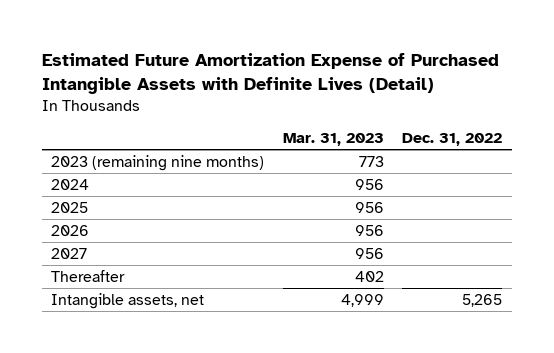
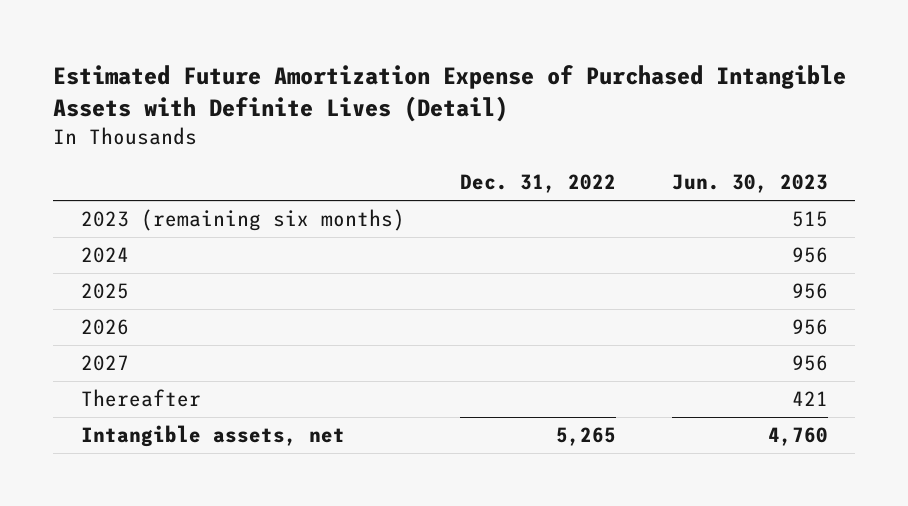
[282,132,384,146] Mar. 31, 2023 -> none
none -> [671,174,828,194] Jun. 30, 2023
[51,154,265,171] 2023 (remaining nine months) -> [80,209,405,232] 2023 (remaining six months)

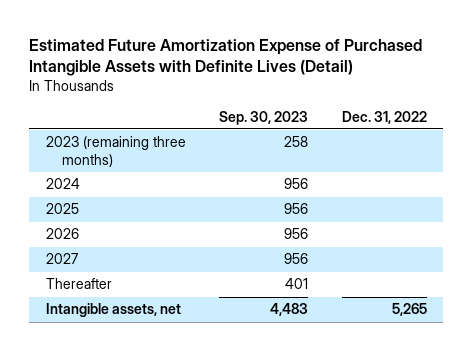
[671,174,828,194] Jun. 30, 2023 -> none
none -> [219,110,309,125] Sep. 30, 2023
[80,209,405,232] 2023 (remaining six months) -> [45,136,186,167] 2023 (remaining three months)

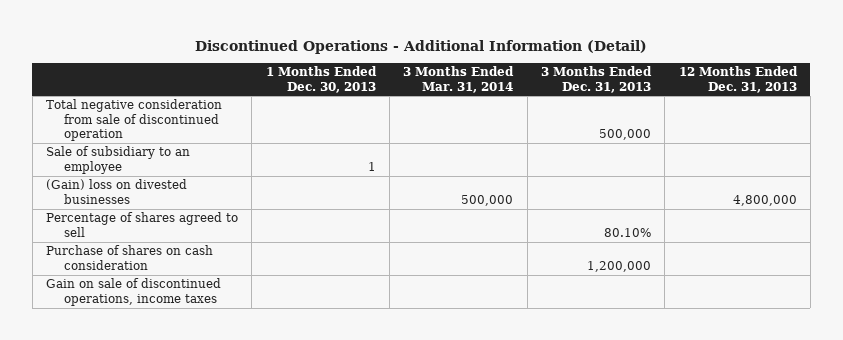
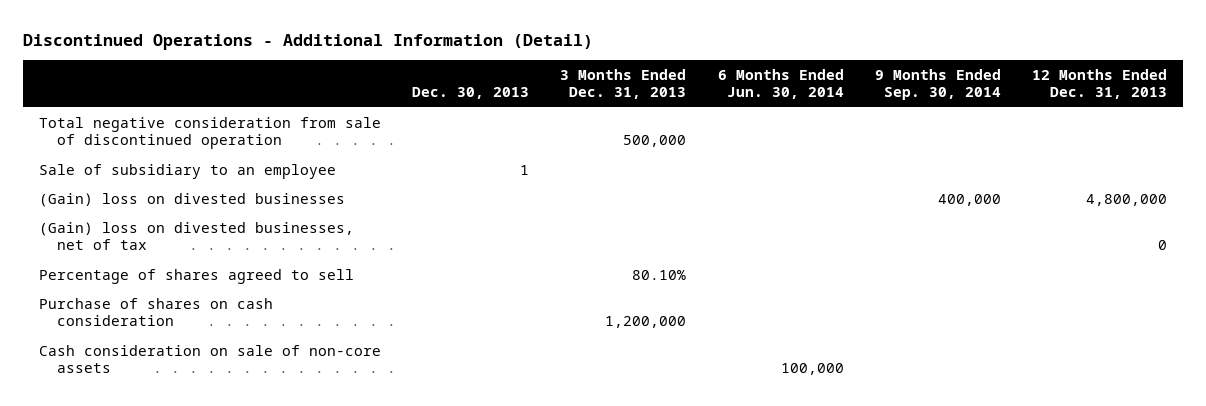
[265,66,377,93] 1 Months Ended Dec. 30, 2013 -> none
[403,66,515,93] 3 Months Ended Mar. 31, 2014 -> none
none -> [412,87,530,100] Dec. 30, 2013
none -> [717,68,844,100] 6 Months Ended Jun. 30, 2014
none -> [875,68,1002,101] 9 Months Ended Sep. 30, 2014
none -> [38,221,354,251] (Gain) loss on divested businesses, net of tax
[46,278,222,306] Gain on sale of discontinued operations, income taxes -> none
none -> [38,344,381,374] Cash consideration on sale of non-core assets

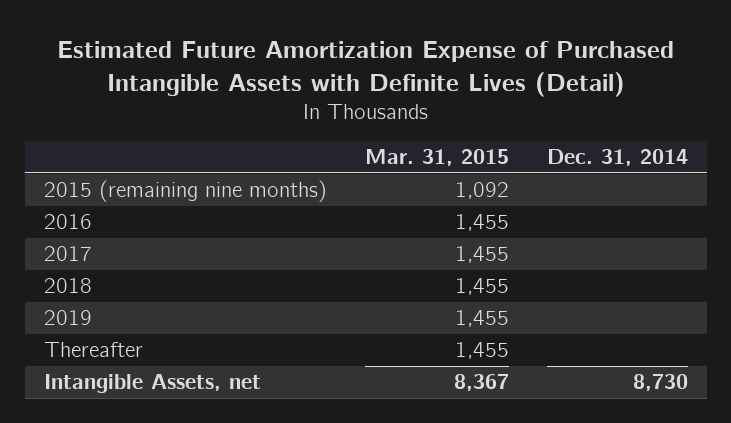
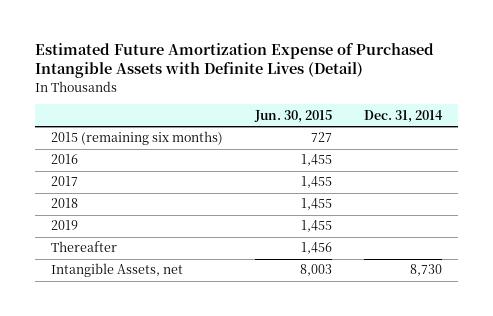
[364,148,509,166] Mar. 31, 2015 -> none
none -> [253,109,332,123] Jun. 30, 2015
[43,180,327,203] 2015 (remaining nine months) -> [50,131,223,146] 2015 (remaining six months)

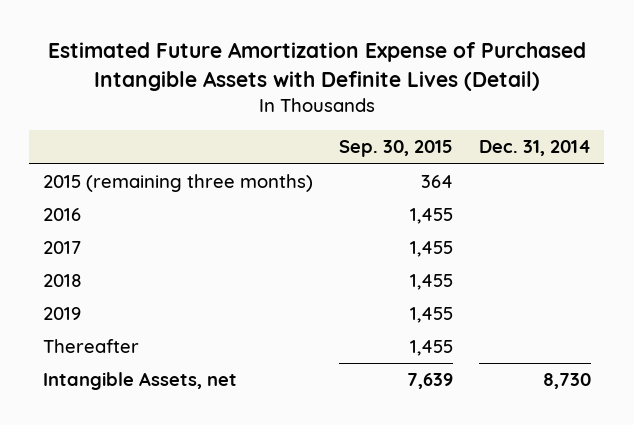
[253,109,332,123] Jun. 30, 2015 -> none
none -> [338,140,453,158] Sep. 30, 2015
[50,131,223,146] 2015 (remaining six months) -> [42,174,313,193] 2015 (remaining three months)

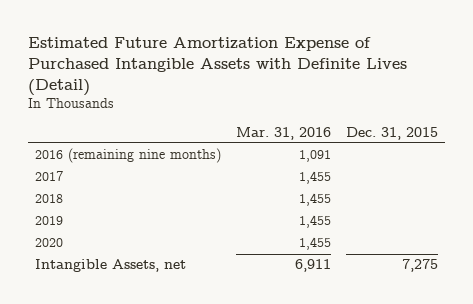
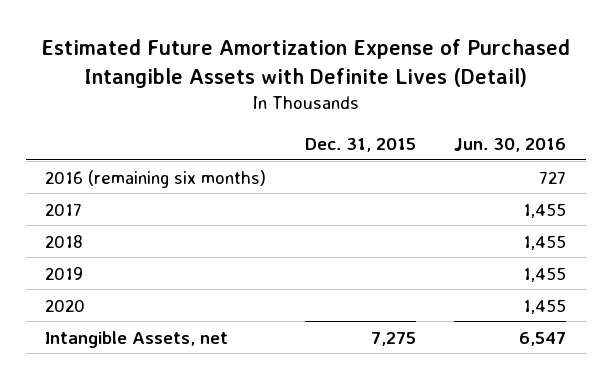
[235,126,331,140] Mar. 31, 2016 -> none
none -> [454,138,567,153] Jun. 30, 2016
[34,148,221,164] 2016 (remaining nine months) -> [45,169,267,188] 2016 (remaining six months)

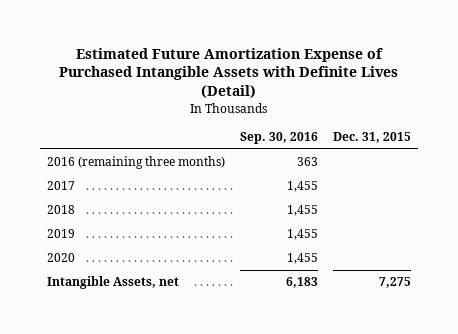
[454,138,567,153] Jun. 30, 2016 -> none
none -> [239,132,318,145] Sep. 30, 2016
[45,169,267,188] 2016 (remaining six months) -> [47,156,226,170] 2016 (remaining three months)

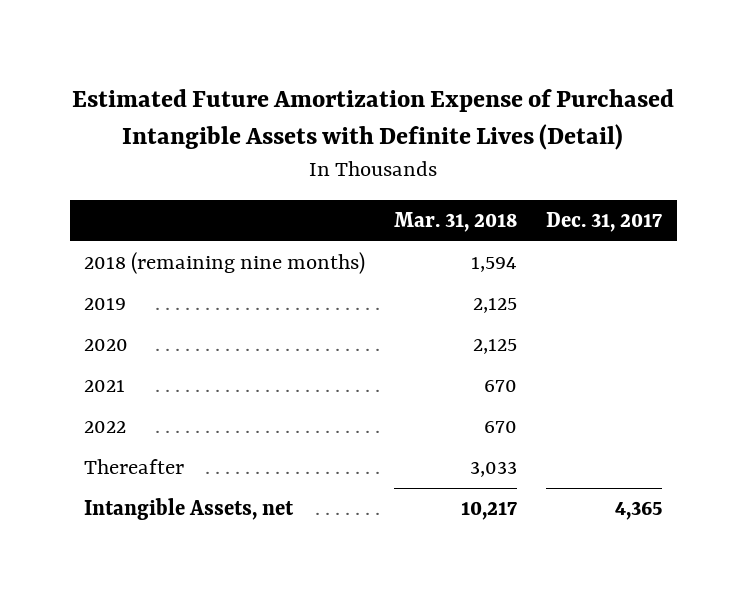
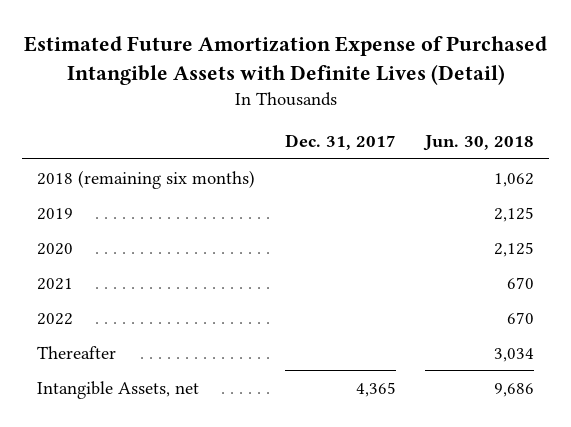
[394,212,518,233] Mar. 31, 2018 -> none
none -> [423,135,535,152] Jun. 30, 2018
[84,252,366,275] 2018 (remaining nine months) -> [36,169,255,189] 2018 (remaining six months)

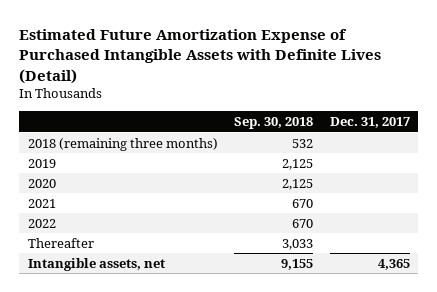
[423,135,535,152] Jun. 30, 2018 -> none
none -> [234,117,314,130] Sep. 30, 2018
[36,169,255,189] 2018 (remaining six months) -> [27,137,218,151] 2018 (remaining three months)
[36,380,199,399] Intangible Assets, net -> [27,257,165,271] Intangible assets, net

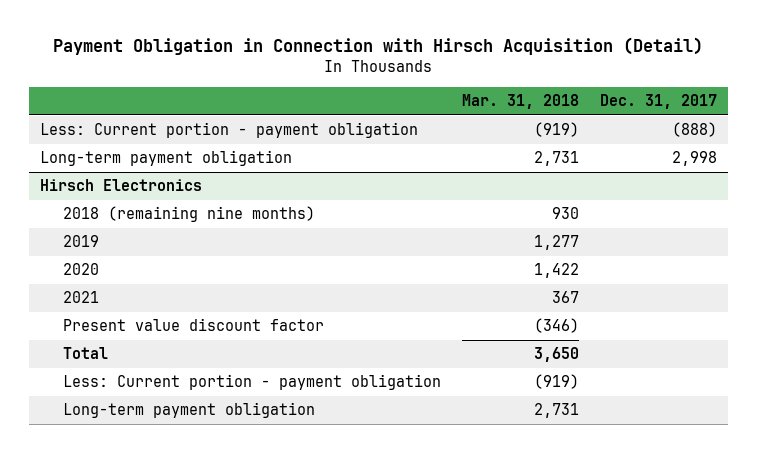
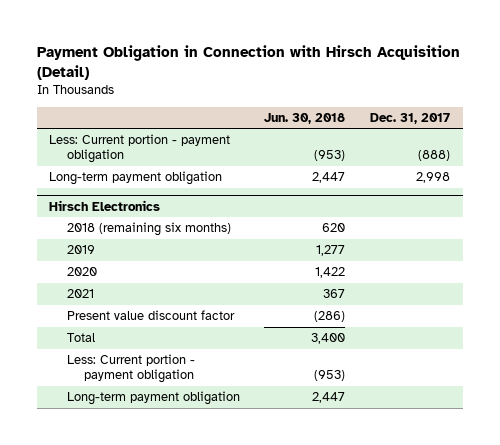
[462,94,580,110] Mar. 31, 2018 -> none
none -> [264,112,346,124] Jun. 30, 2018
[62,206,315,223] 2018 (remaining nine months) -> [66,222,231,237] 2018 (remaining six months)

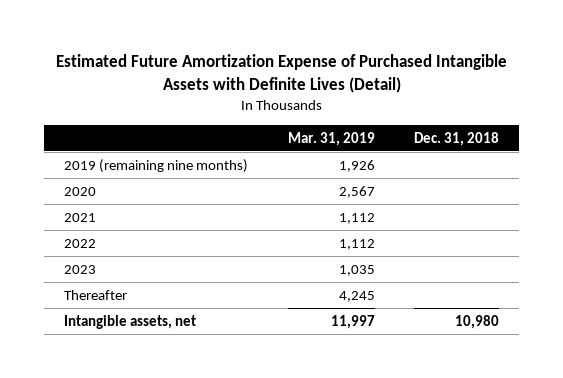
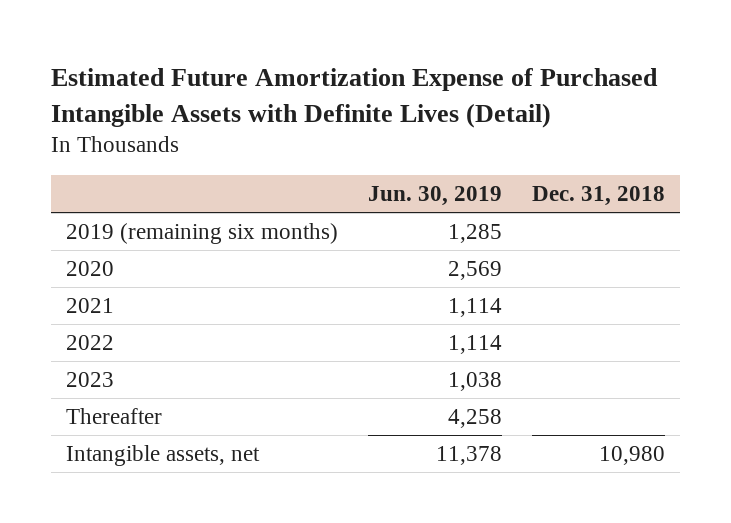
[287,131,375,146] Mar. 31, 2019 -> none
none -> [368,186,503,207] Jun. 30, 2019
[63,158,248,173] 2019 (remaining nine months) -> [65,222,338,244] 2019 (remaining six months)

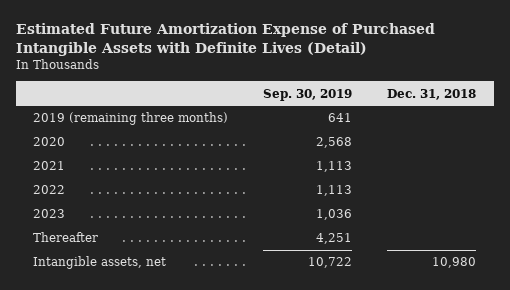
[368,186,503,207] Jun. 30, 2019 -> none
none -> [263,88,353,101] Sep. 30, 2019
[65,222,338,244] 2019 (remaining six months) -> [33,112,229,126] 2019 (remaining three months)

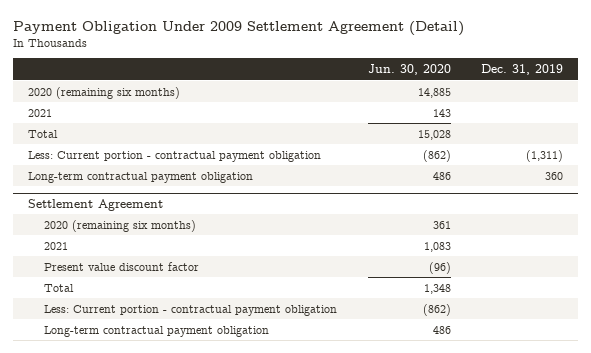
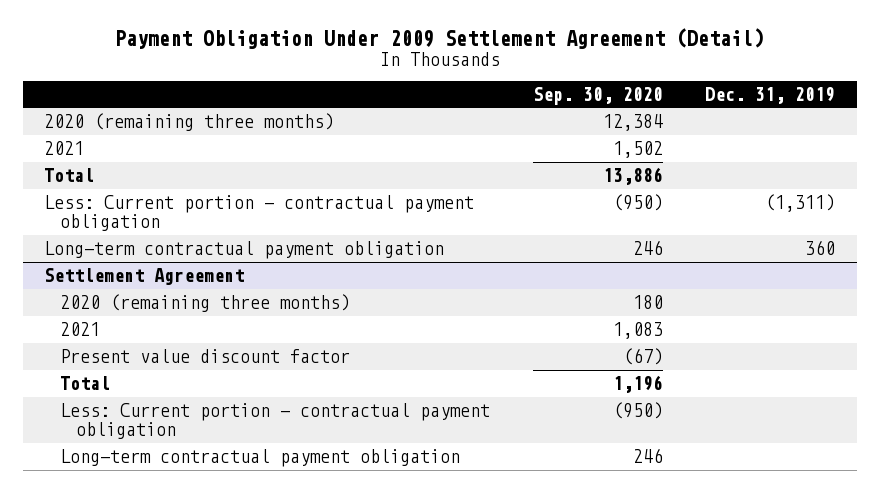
[367,64,451,76] Jun. 30, 2020 -> none
none -> [532,86,663,105] Sep. 30, 2020
[27,86,180,99] 2020 (remaining six months) -> [44,113,335,132] 2020 (remaining three months)
[44,219,197,232] 2020 (remaining six months) -> [60,294,351,313] 2020 (remaining three months)

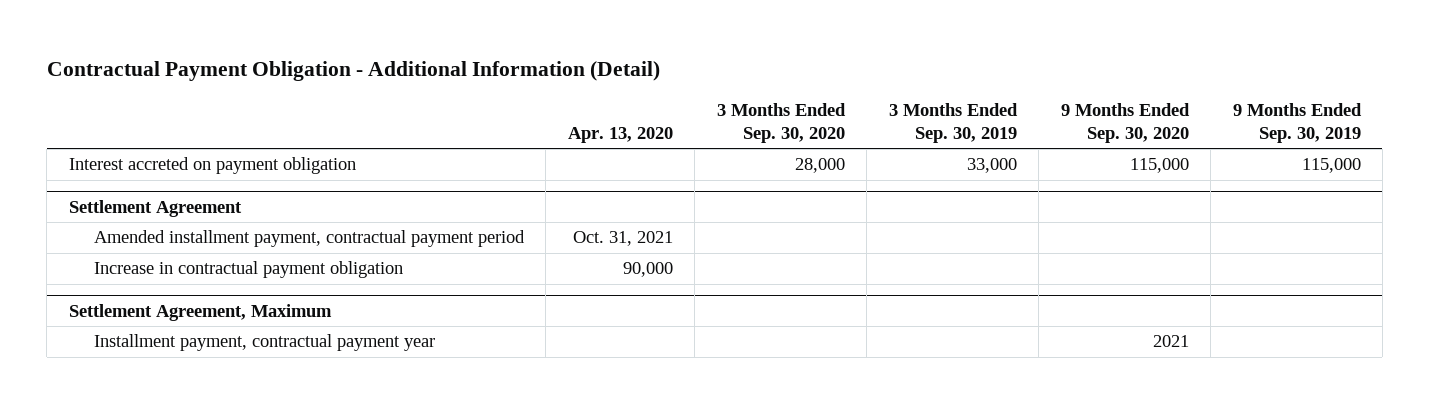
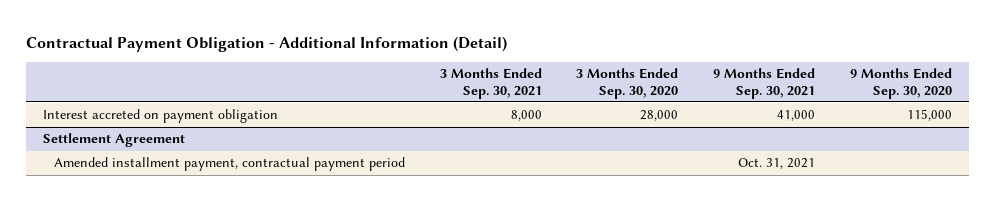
[567,126,673,143] Apr. 13, 2020 -> none
[888,102,1018,143] 3 Months Ended Sep. 30, 2019 -> none
[1232,102,1362,143] 9 Months Ended Sep. 30, 2019 -> none
none -> [439,68,542,99] 3 Months Ended Sep. 30, 2021
none -> [712,68,815,99] 9 Months Ended Sep. 30, 2021
[93,261,403,279] Increase in contractual payment obligation -> none
[68,303,332,321] Settlement Agreement, Maximum -> none
[93,334,435,352] Installment payment, contractual payment year -> none

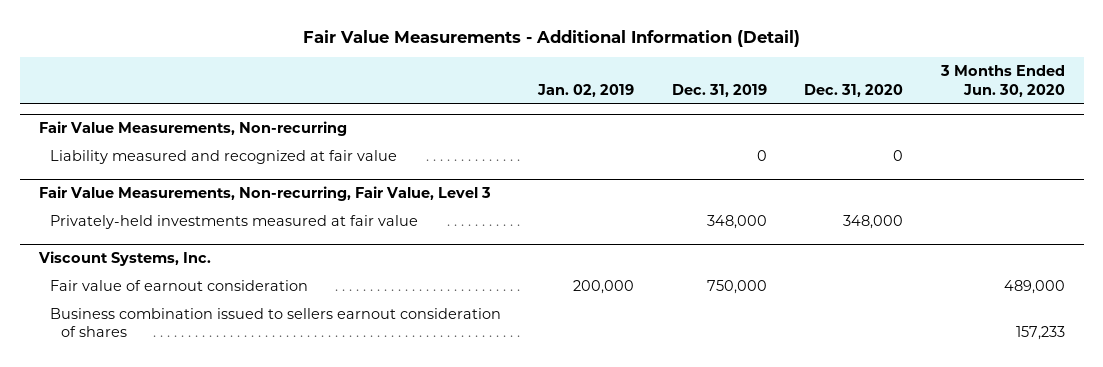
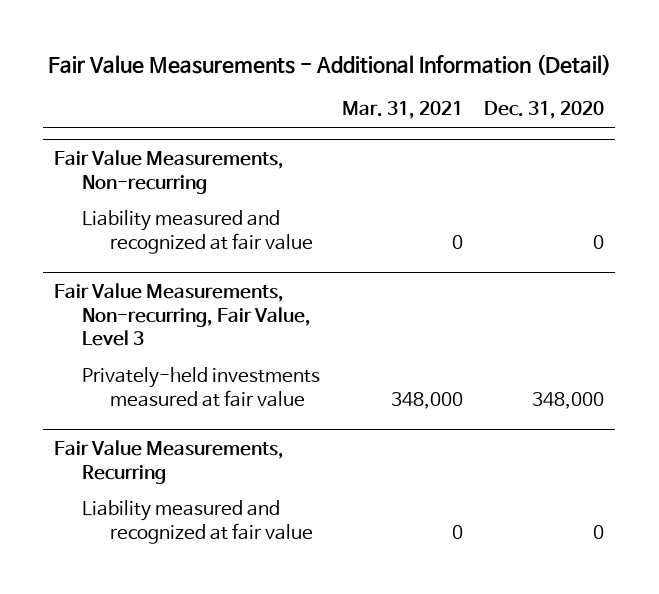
[537,83,635,97] Jan. 02, 2019 -> none
[671,83,767,97] Dec. 31, 2019 -> none
[939,65,1065,97] 3 Months Ended Jun. 30, 2020 -> none
none -> [341,101,463,120] Mar. 31, 2021
[37,251,211,267] Viscount Systems, Inc. -> none
[49,280,308,292] Fair value of earnout consideration -> none
[49,308,501,338] Business combination issued to sellers earnout consideration of shares -> none
none -> [54,439,285,484] Fair Value Measurements, Recurring
none -> [82,500,314,544] Liability measured and recognized at fair value

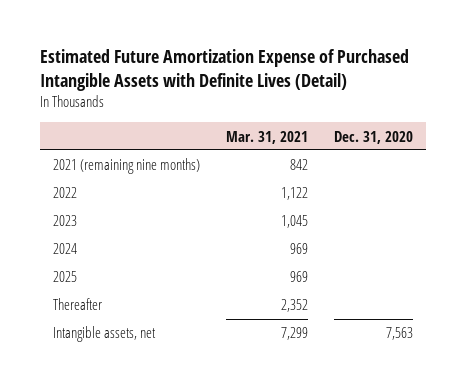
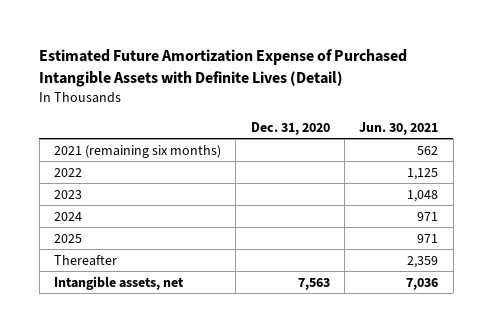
[225,130,308,144] Mar. 31, 2021 -> none
none -> [359,121,439,135] Jun. 30, 2021
[53,158,201,175] 2021 (remaining nine months) -> [54,144,222,158] 2021 (remaining six months)

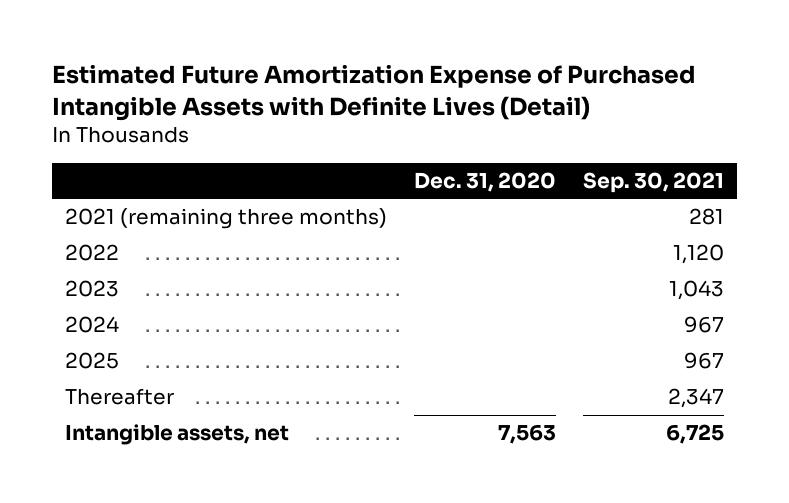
[359,121,439,135] Jun. 30, 2021 -> none
none -> [582,171,724,193] Sep. 30, 2021
[54,144,222,158] 2021 (remaining six months) -> [65,208,388,230] 2021 (remaining three months)

